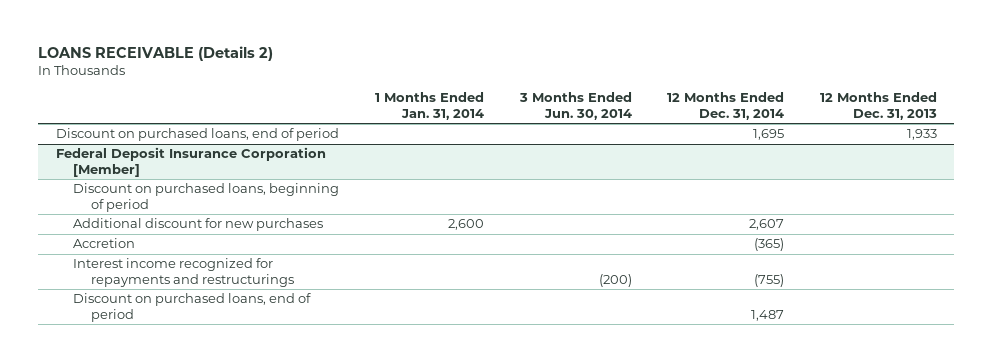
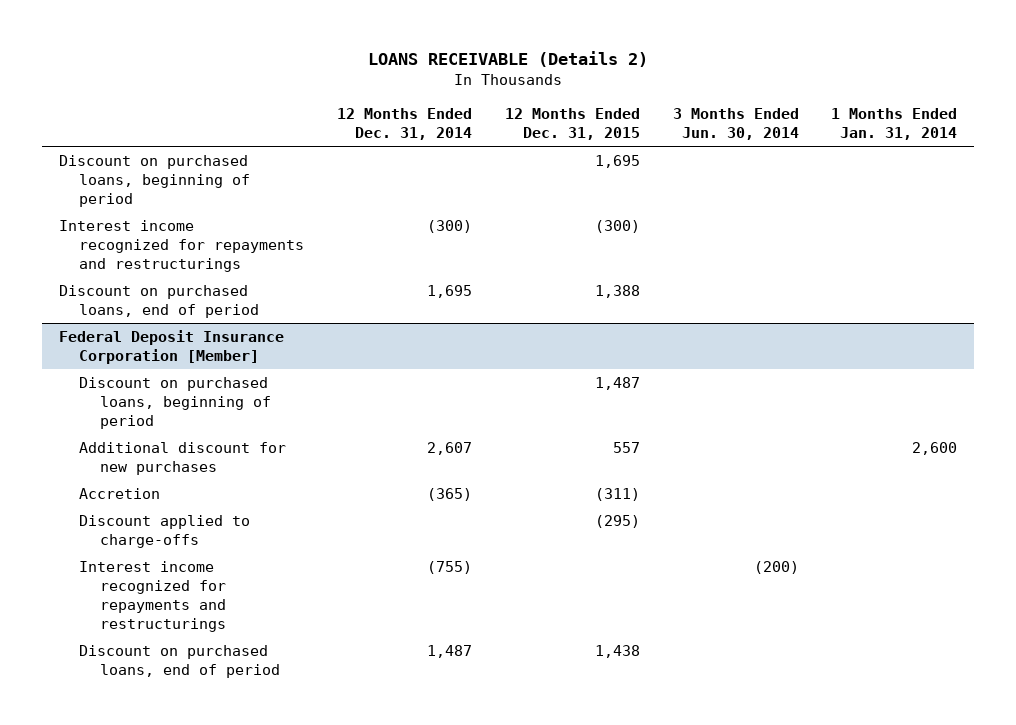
[819,92,937,120] 12 Months Ended Dec. 31, 2013 -> none
none -> [504,107,640,140] 12 Months Ended Dec. 31, 2015
none -> [58,155,251,207] Discount on purchased loans, beginning of period
none -> [58,220,305,272] Interest income recognized for repayments and restructurings
none -> [79,515,251,548] Discount applied to charge-offs

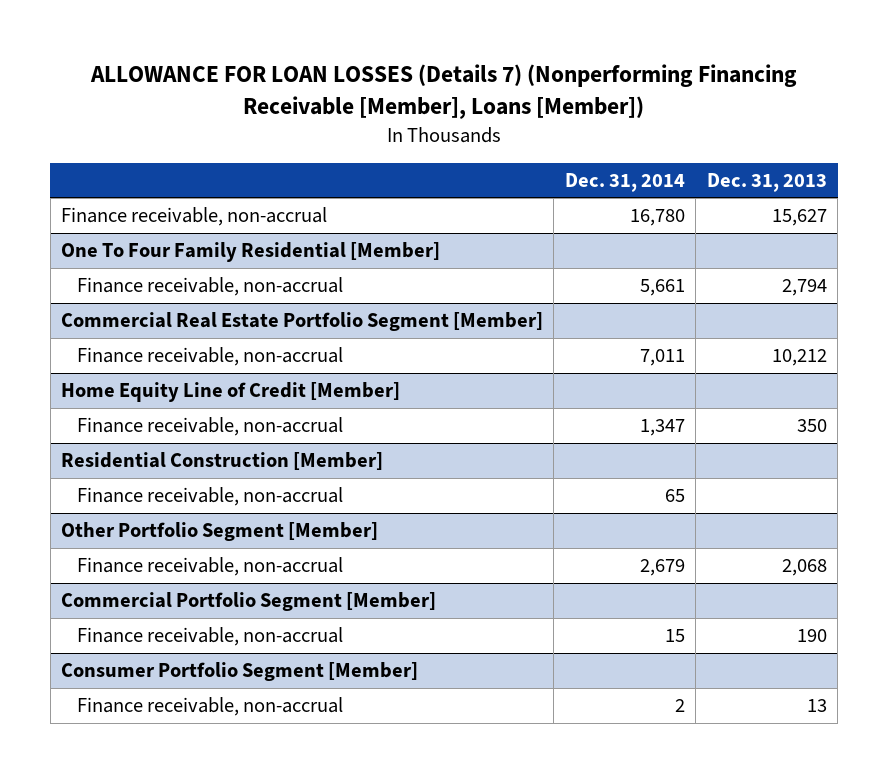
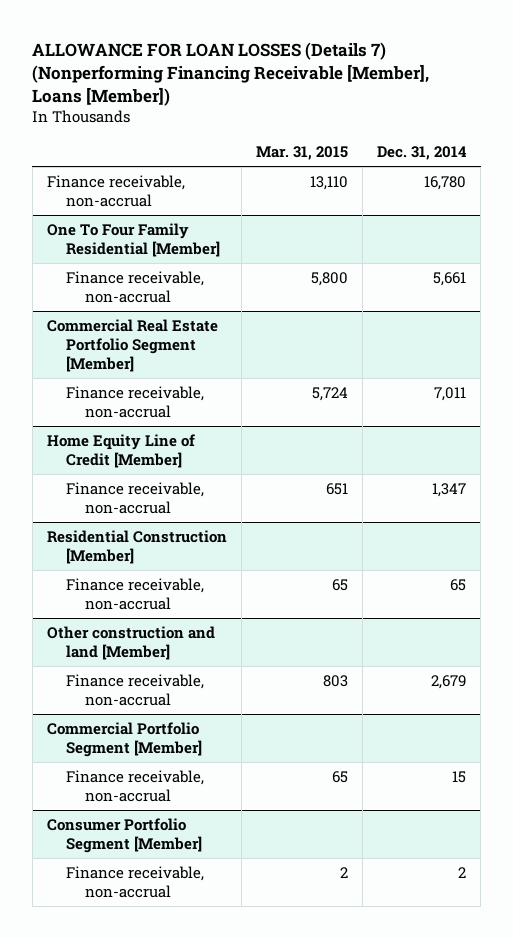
[706,172,827,192] Dec. 31, 2013 -> none
none -> [256,146,349,161] Mar. 31, 2015
[61,522,379,542] Other Portfolio Segment [Member] -> [47,625,216,661] Other construction and land [Member]

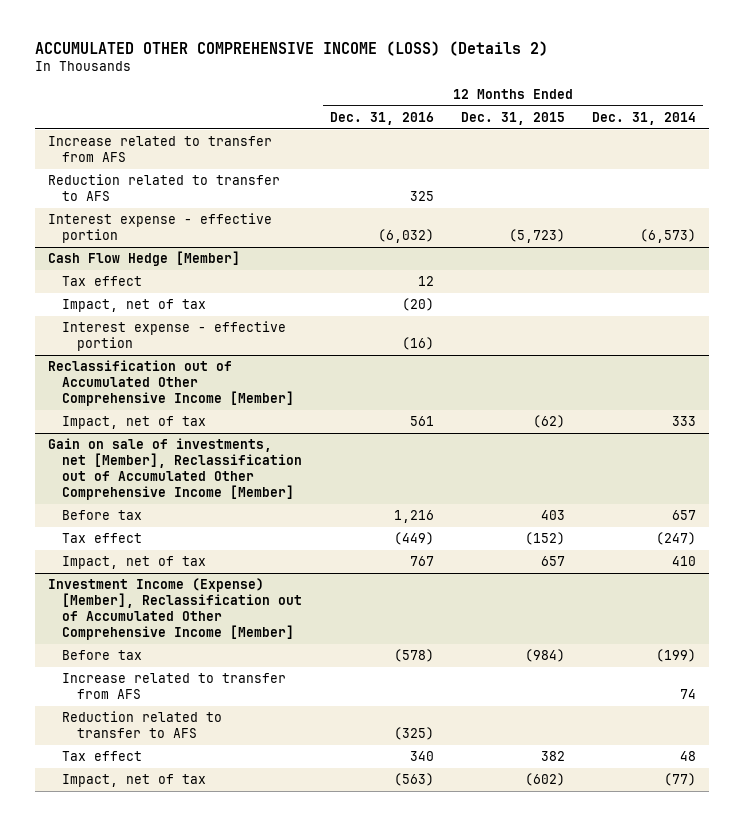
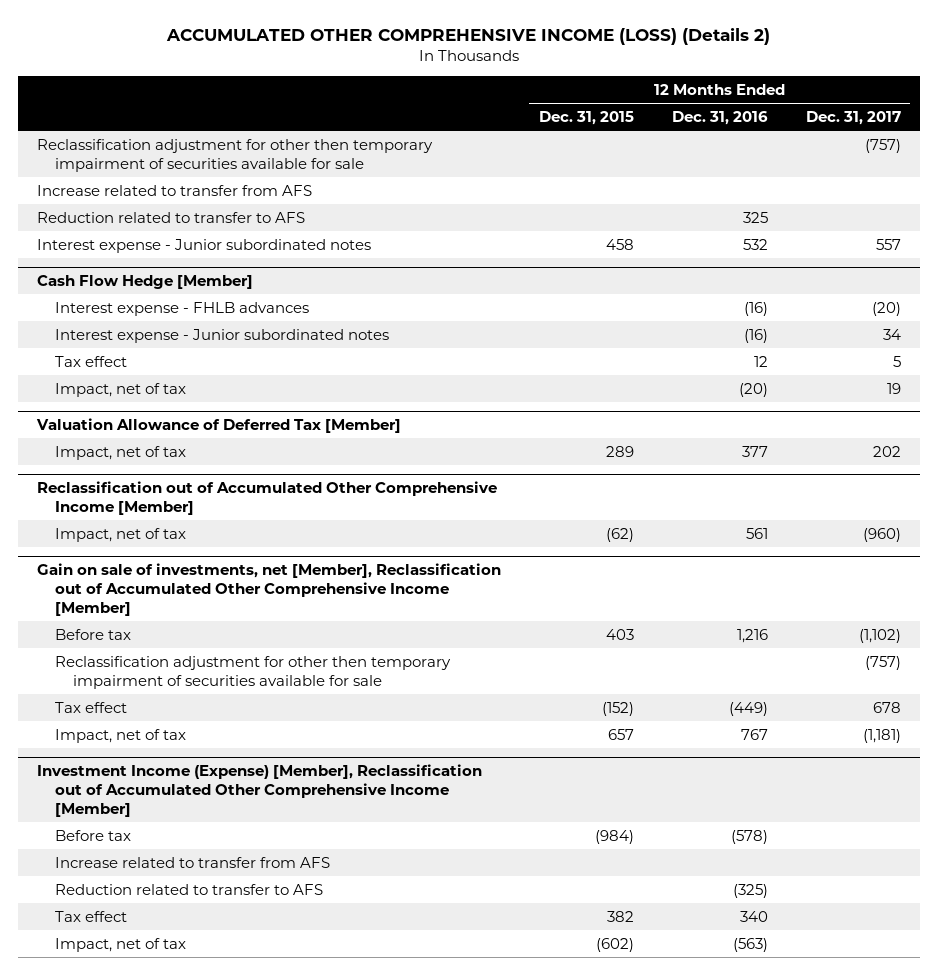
[591,111,696,125] Dec. 31, 2014 -> none
none -> [805,110,901,125] Dec. 31, 2017
none -> [36,138,433,172] Reclassification adjustment for other then temporary impairment of securities available for sale
[48,212,273,243] Interest expense - effective portion -> none
none -> [36,238,371,253] Interest expense - Junior subordinated notes
none -> [54,301,309,316] Interest expense - FHLB advances
none -> [54,328,389,343] Interest expense - Junior subordinated notes
[62,320,287,351] Interest expense - effective portion -> none
none -> [35,418,401,434] Valuation Allowance of Deferred Tax [Member]
none -> [54,445,186,460] Impact, net of tax
none -> [54,655,451,689] Reclassification adjustment for other then temporary impairment of securities available for sale

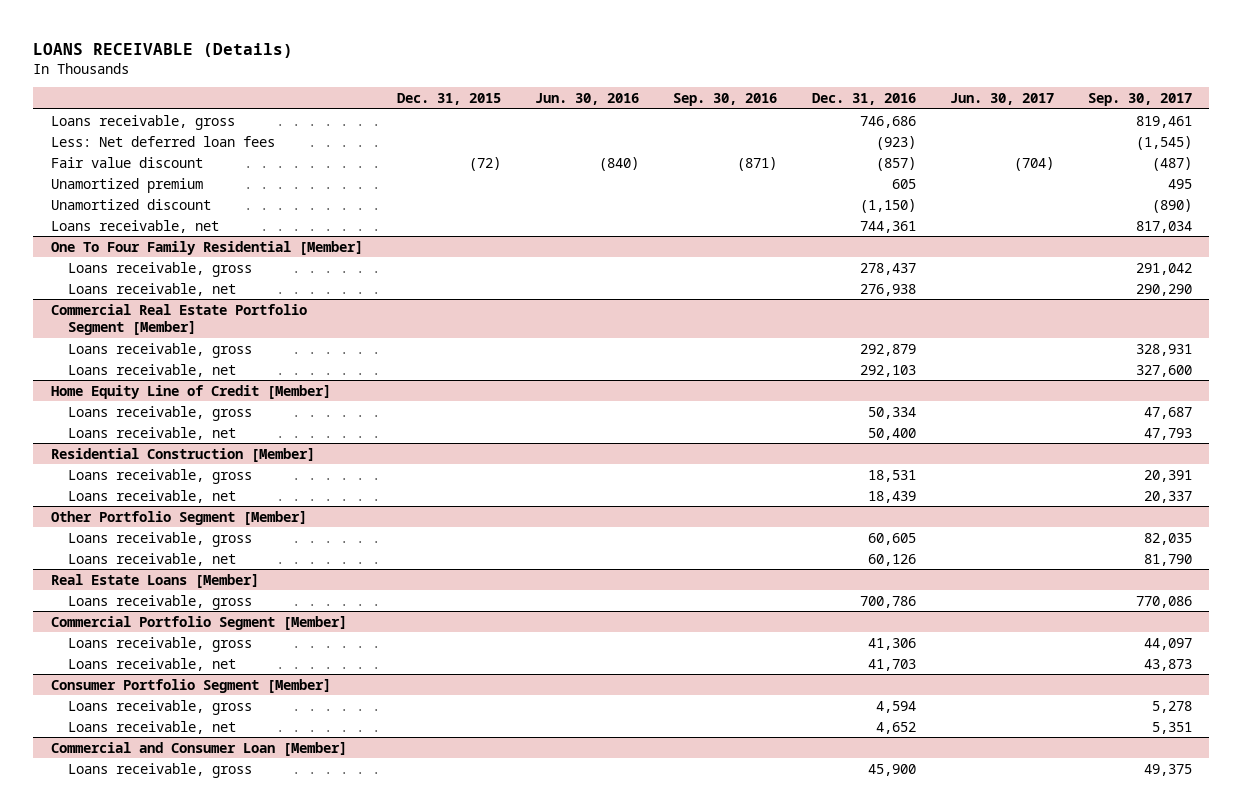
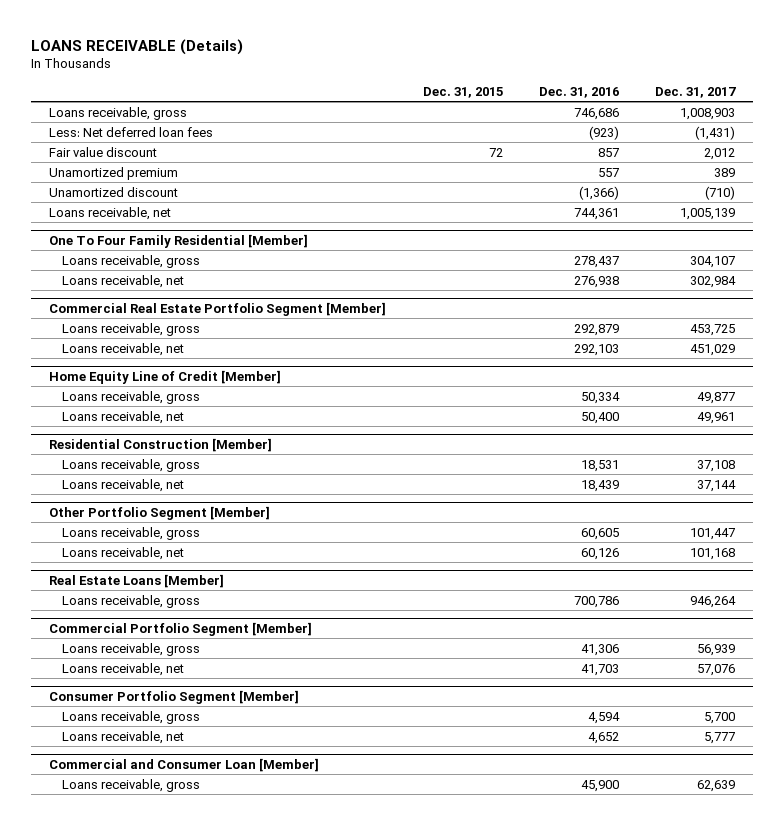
[535,93,640,106] Jun. 30, 2016 -> none
[673,93,778,107] Sep. 30, 2016 -> none
[949,93,1054,106] Jun. 30, 2017 -> none
[1088,93,1193,107] Sep. 30, 2017 -> none
none -> [655,86,737,98] Dec. 31, 2017
[468,156,501,171] (72) -> [488,147,503,157] 72
[875,156,916,171] (857) -> [597,147,619,157] 857
[891,178,916,189] 605 -> [597,167,619,177] 557
[859,198,916,213] (1,150) -> [578,185,619,200] (1,366)

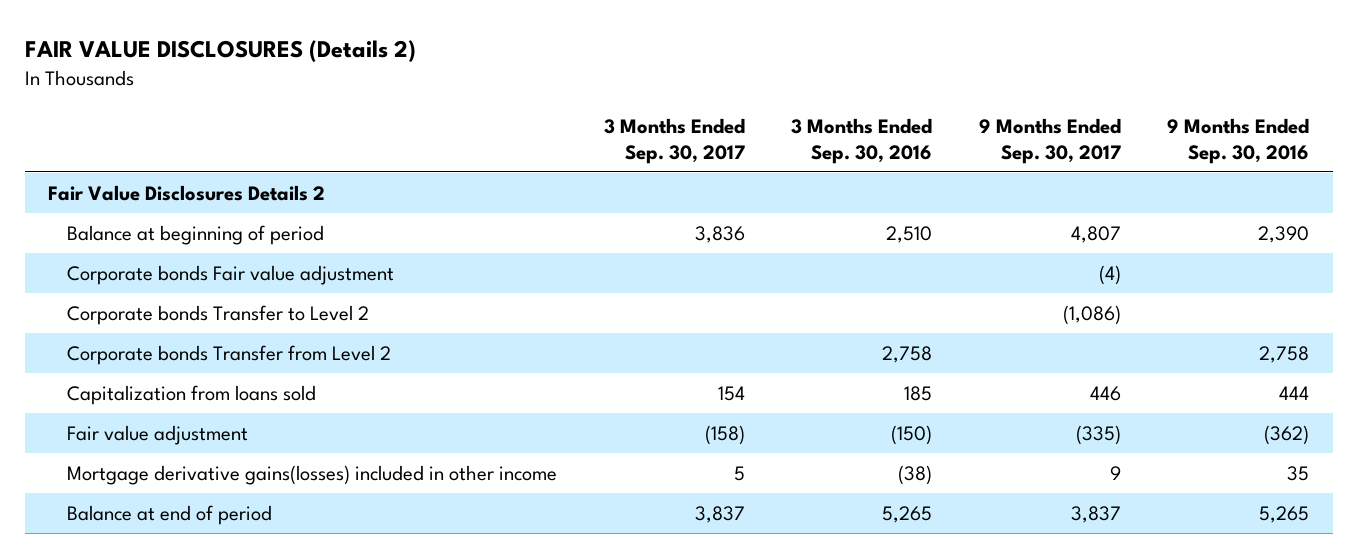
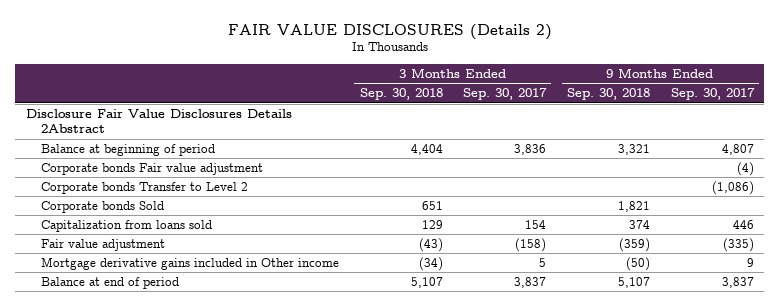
[791,117,933,164] 3 Months Ended Sep. 30, 2016 -> none
[1167,117,1310,164] 9 Months Ended Sep. 30, 2016 -> none
none -> [359,88,443,101] Sep. 30, 2018
none -> [566,88,650,101] Sep. 30, 2018
[48,184,326,201] Fair Value Disclosures Details 2 -> [25,108,292,134] Disclosure Fair Value Disclosures Details 2Abstract
[67,344,392,365] Corporate bonds Transfer from Level 2 -> none
none -> [40,200,164,213] Corporate bonds Sold
[67,464,558,485] Mortgage derivative gains(losses) included in other income -> [40,256,339,270] Mortgage derivative gains included in Other income

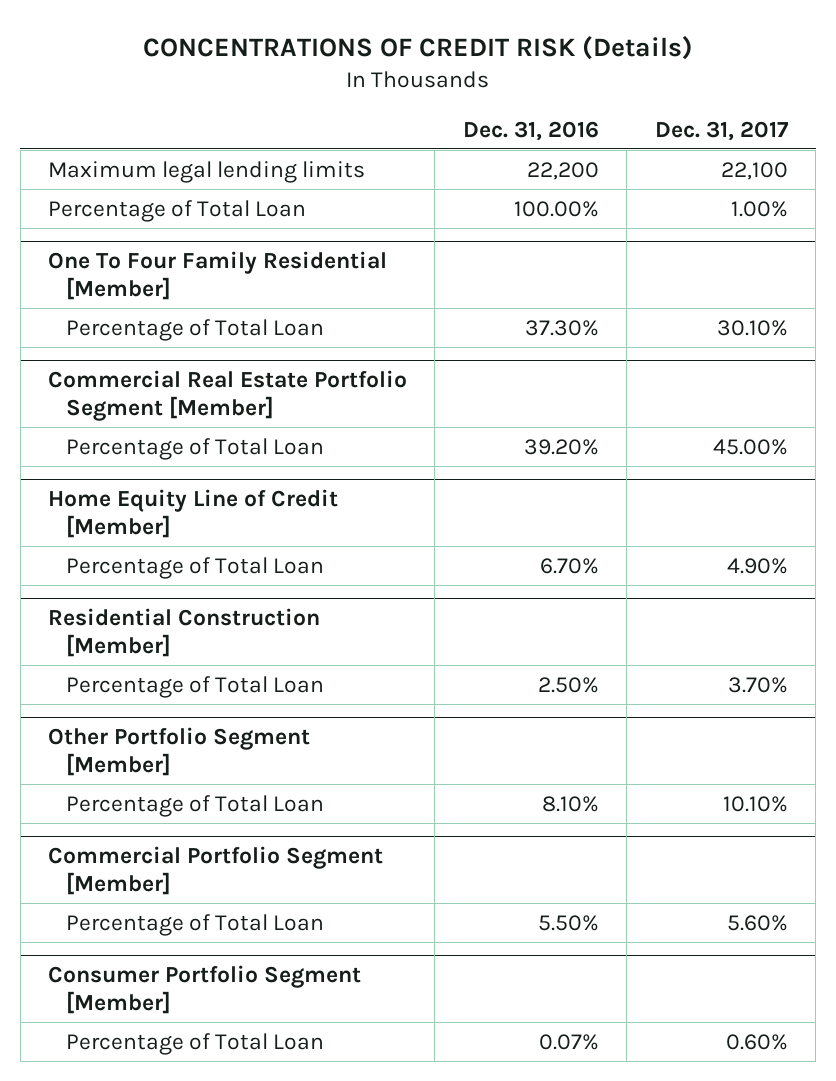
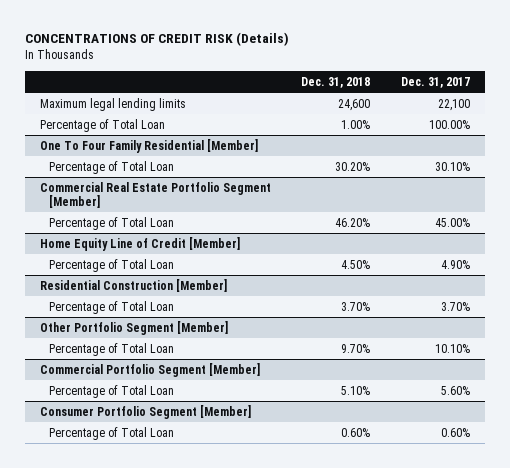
[462,120,599,141] Dec. 31, 2016 -> none
none -> [301,76,371,88] Dec. 31, 2018
[730,200,788,217] 1.00% -> [428,119,470,129] 100.00%

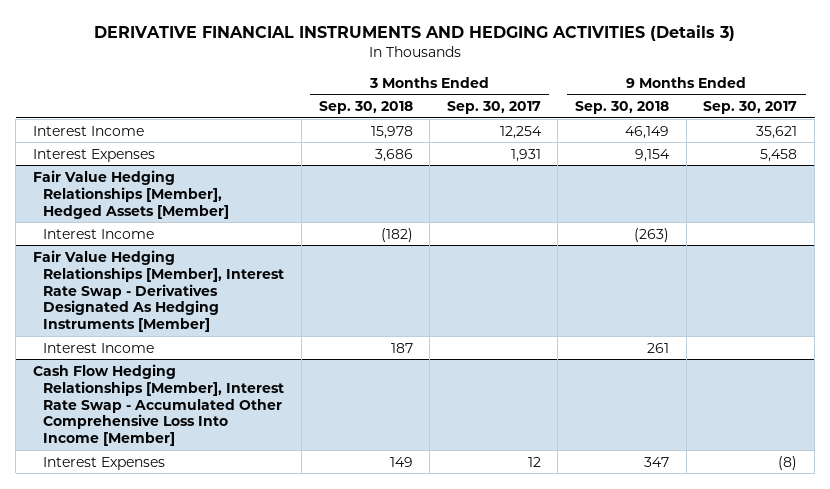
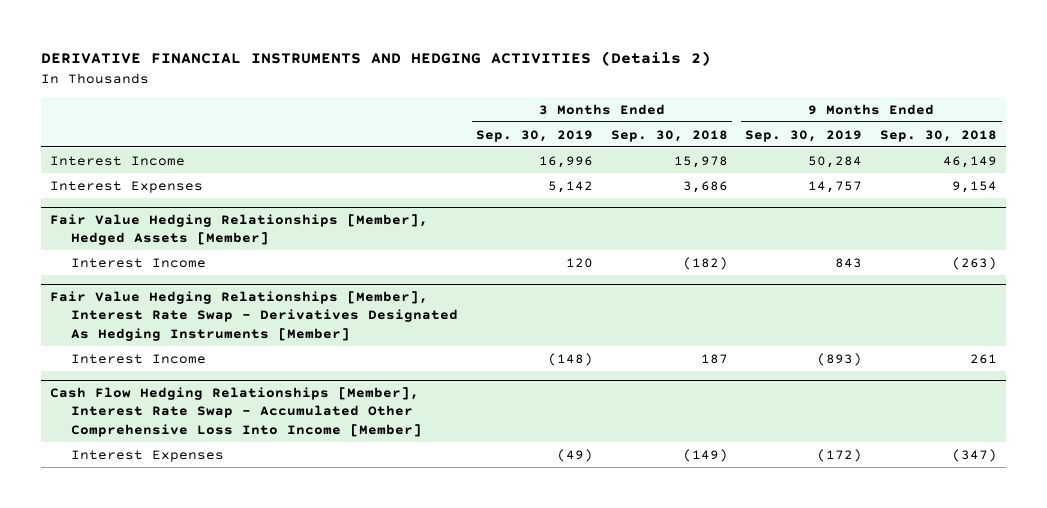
[94,24,736,41] DERIVATIVE FINANCIAL INSTRUMENTS AND HEDGING ACTIVITIES (Details 3) -> [40,51,711,67] DERIVATIVE FINANCIAL INSTRUMENTS AND HEDGING ACTIVITIES (Details 2)
[446,100,541,114] Sep. 30, 2017 -> none
[703,100,798,114] Sep. 30, 2017 -> none
none -> [475,129,593,142] Sep. 30, 2019
none -> [745,129,863,142] Sep. 30, 2019
[389,456,413,467] 149 -> [682,448,728,462] (149)
[644,456,670,467] 347 -> [952,448,998,462] (347)

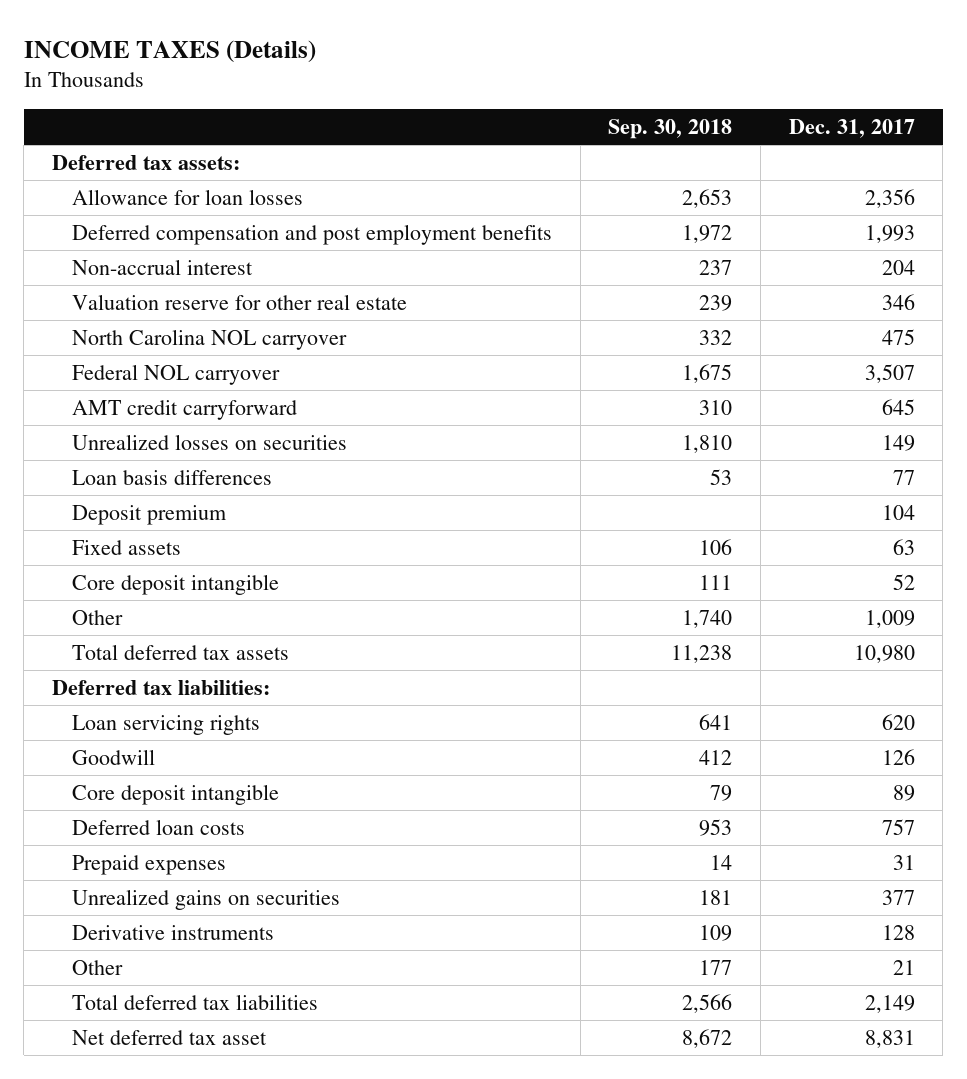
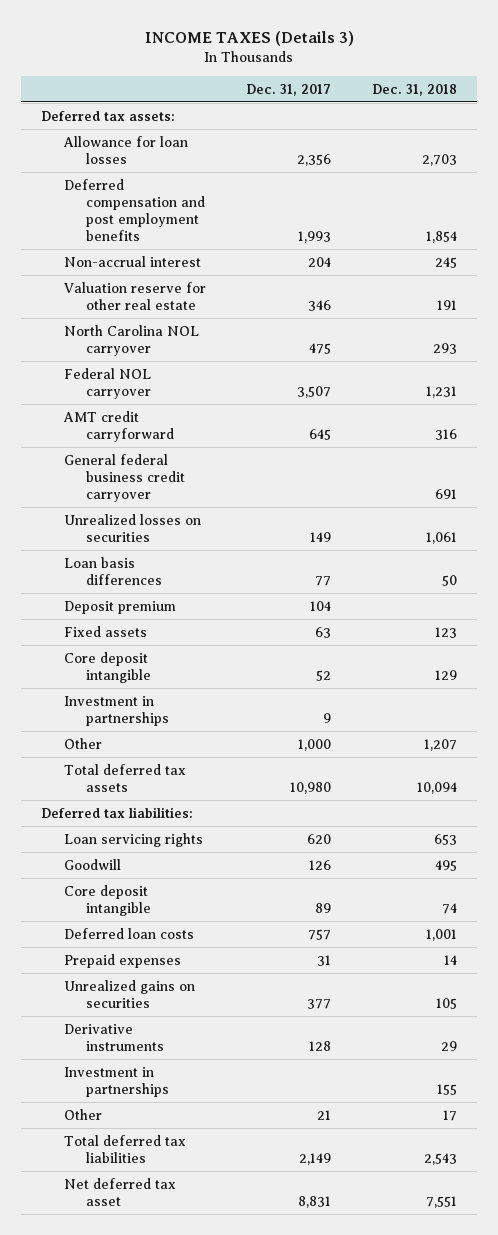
[23,39,316,63] INCOME TAXES (Details) -> [145,30,355,46] INCOME TAXES (Details 3)
[608,118,733,139] Sep. 30, 2018 -> none
none -> [372,83,458,96] Dec. 31, 2018
none -> [63,453,186,503] General federal business credit carryover
none -> [63,695,170,726] Investment in partnerships
[864,609,915,628] 1,009 -> [298,738,332,751] 1,000
none -> [63,1066,170,1097] Investment in partnerships

